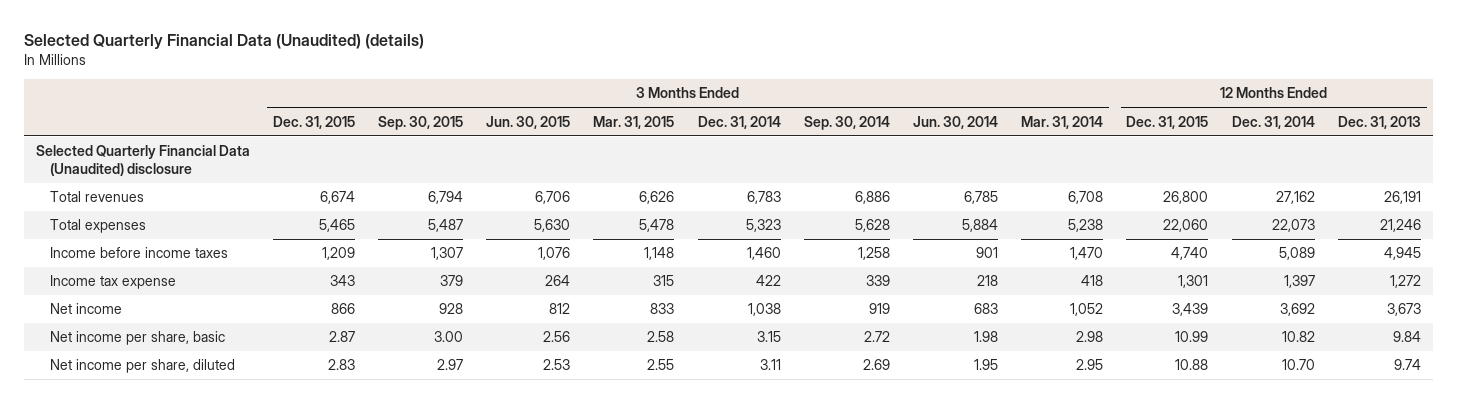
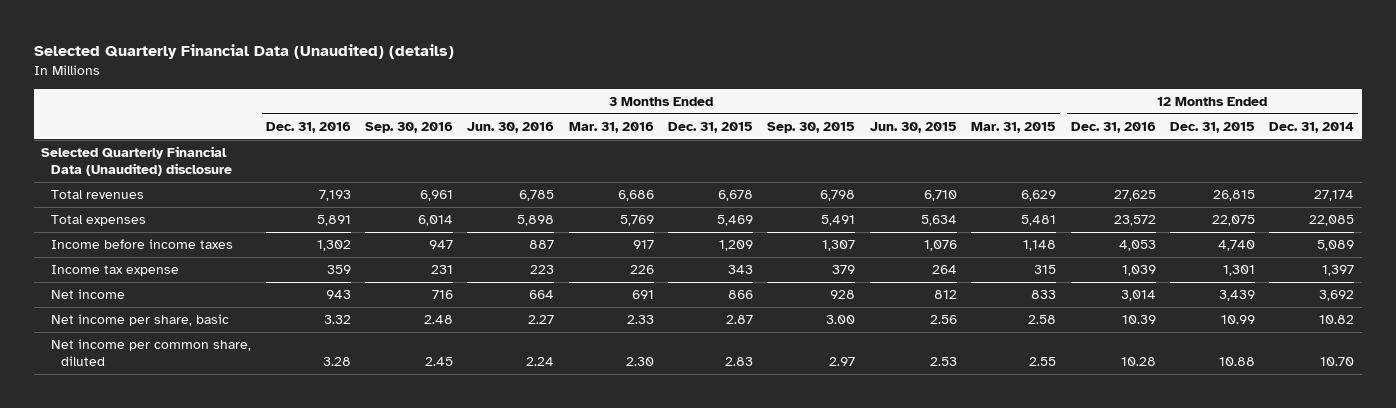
[697,115,781,129] Dec. 31, 2014 -> none
[803,115,890,130] Sep. 30, 2014 -> none
[913,115,999,129] Jun. 30, 2014 -> none
[1021,115,1104,129] Mar. 31, 2014 -> none
[1337,115,1421,129] Dec. 31, 2013 -> none
none -> [265,122,351,134] Dec. 31, 2016
none -> [364,122,453,134] Sep. 30, 2016
none -> [467,122,555,134] Jun. 30, 2016
none -> [568,122,654,134] Mar. 31, 2016
none -> [1070,122,1156,134] Dec. 31, 2016
[319,191,355,205] 6,674 -> [718,190,754,202] 6,678
[428,191,464,205] 6,794 -> [820,190,856,202] 6,798
[535,191,571,205] 6,706 -> [923,190,957,202] 6,710
[639,191,675,205] 6,626 -> [1021,190,1057,202] 6,629
[1163,191,1209,205] 26,800 -> [1212,190,1255,202] 26,815
[1275,191,1315,205] 27,162 -> [1314,190,1355,202] 27,174
[318,219,355,233] 5,465 -> [717,215,754,227] 5,469
[428,219,464,233] 5,487 -> [821,215,856,227] 5,491
[534,219,571,233] 5,630 -> [920,215,957,227] 5,634
[639,219,675,233] 5,478 -> [1021,215,1057,227] 5,481
[1163,219,1209,233] 22,060 -> [1211,215,1255,227] 22,075
[1271,219,1315,233] 22,073 -> [1309,215,1355,227] 22,085
[50,359,236,374] Net income per share, diluted -> [51,339,252,367] Net income per common share, diluted

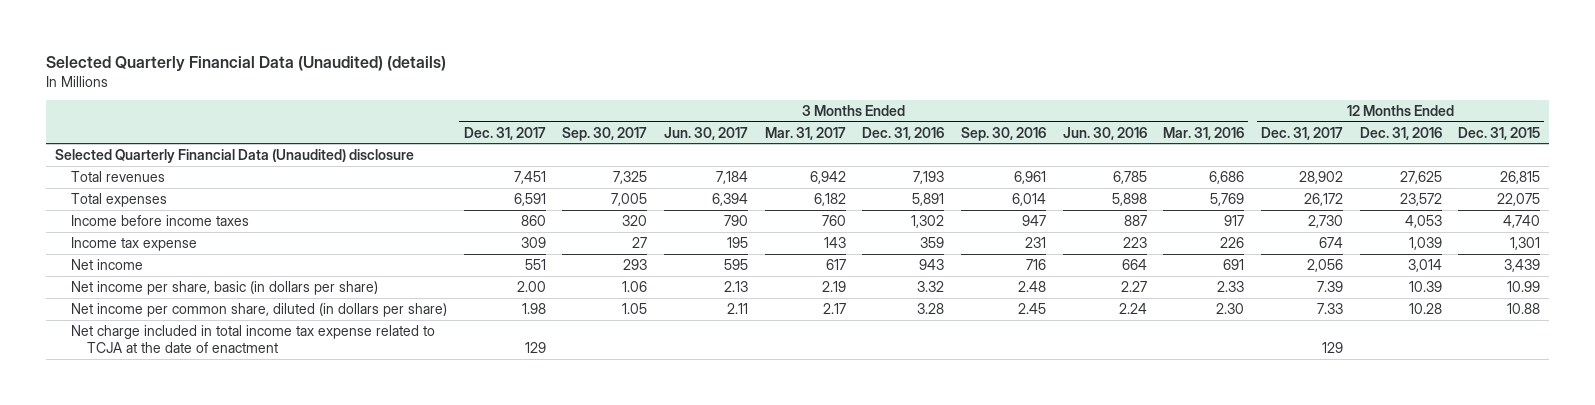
[668,122,754,134] Dec. 31, 2015 -> none
[767,122,856,134] Sep. 30, 2015 -> none
[869,122,957,134] Jun. 30, 2015 -> none
[971,122,1057,134] Mar. 31, 2015 -> none
[1269,122,1355,134] Dec. 31, 2014 -> none
none -> [463,126,546,140] Dec. 31, 2017
none -> [562,126,648,141] Sep. 30, 2017
none -> [663,126,748,140] Jun. 30, 2017
none -> [764,126,846,140] Mar. 31, 2017
none -> [1260,126,1343,140] Dec. 31, 2017
[51,314,230,327] Net income per share, basic -> [70,280,378,295] Net income per share, basic (in dollars per share)
[51,339,252,367] Net income per common share, diluted -> [70,302,447,317] Net income per common share, diluted (in dollars per share)
none -> [70,324,435,354] Net charge included in total income tax expense related to TCJA at the date of enactment

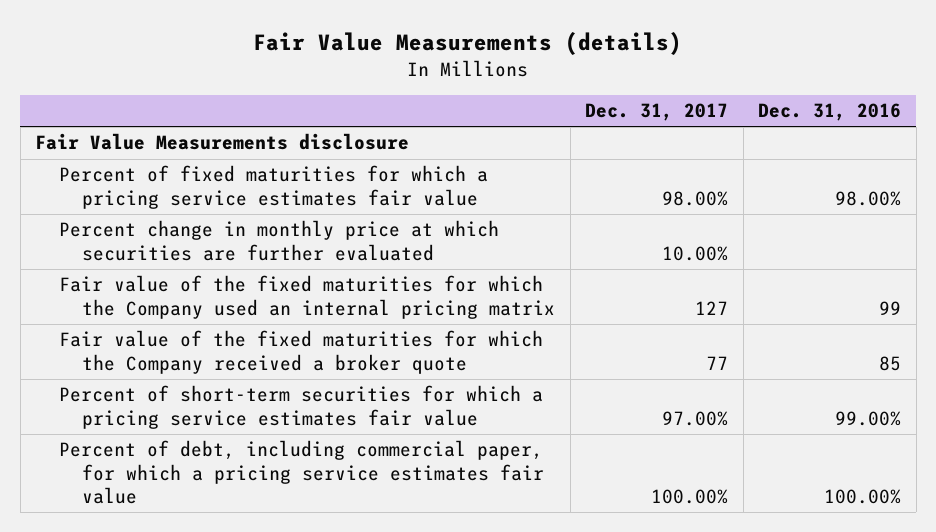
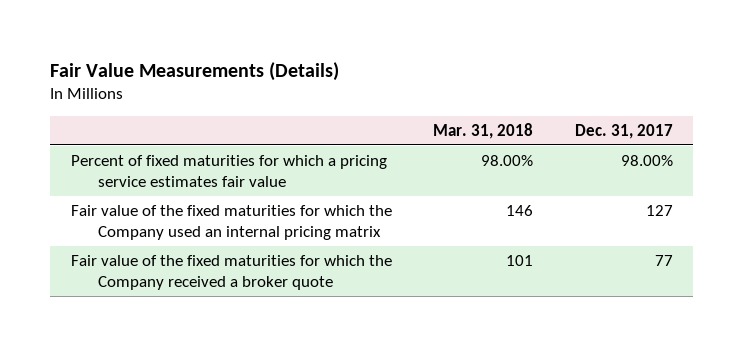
[253,31,683,55] Fair Value Measurements (details) -> [50,61,340,81] Fair Value Measurements (Details)
[758,103,902,122] Dec. 31, 2016 -> none
none -> [433,123,534,140] Mar. 31, 2018
[35,133,410,151] Fair Value Measurements disclosure -> none
[58,220,499,261] Percent change in monthly price at which securities are further evaluated -> none
[58,385,543,429] Percent of short-term securities for which a pricing service estimates fair value -> none
[58,440,545,505] Percent of debt, including commercial paper, for which a pricing service estimates fair value -> none

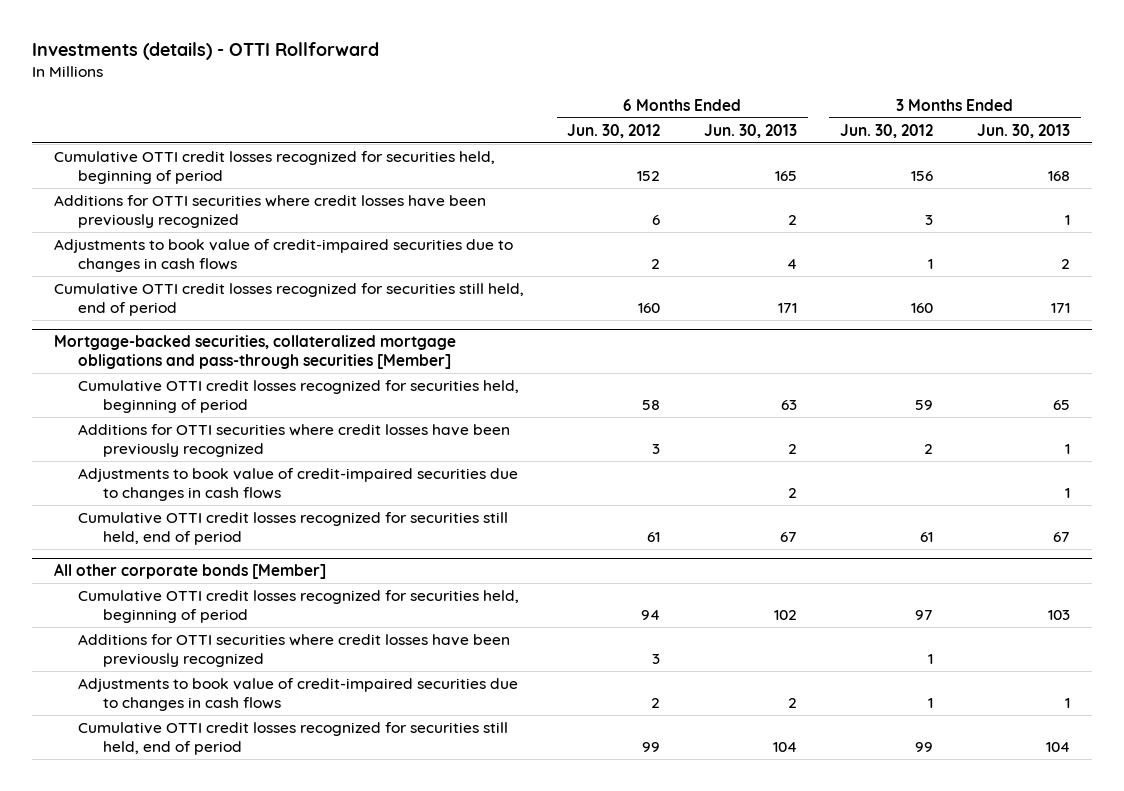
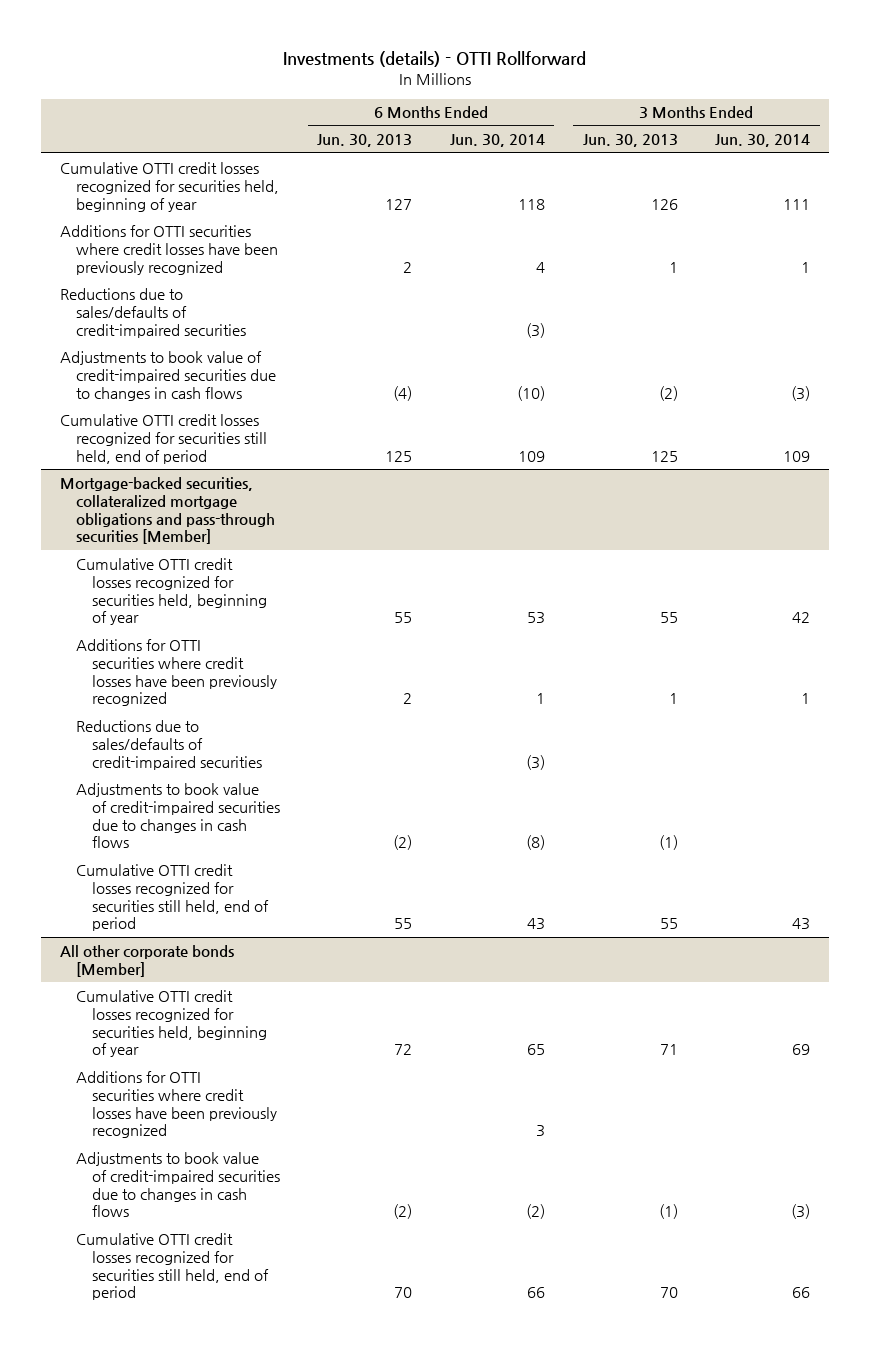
[567,123,661,138] Jun. 30, 2012 -> none
[840,123,934,138] Jun. 30, 2012 -> none
none -> [449,134,545,148] Jun. 30, 2014
none -> [715,134,811,148] Jun. 30, 2014
[54,151,496,184] Cumulative OTTI credit losses recognized for securities held, beginning of period -> [59,161,279,212] Cumulative OTTI credit losses recognized for securities held, beginning of year
[774,170,797,181] 165 -> [385,198,413,210] 127
[1047,170,1070,181] 168 -> [650,198,678,210] 126
none -> [59,287,246,338] Reductions due to sales/defaults of credit-impaired securities
[786,258,797,269] 4 -> [393,385,413,401] (4)
[1060,258,1070,269] 2 -> [658,385,678,401] (2)
[777,302,797,313] 171 -> [385,450,413,462] 125
[1050,302,1070,313] 171 -> [650,450,678,462] 125
[78,380,520,413] Cumulative OTTI credit losses recognized for securities held, beginning of period -> [75,557,267,626] Cumulative OTTI credit losses recognized for securities held, beginning of year
[780,399,797,410] 63 -> [394,612,413,624] 55
[1052,399,1070,410] 65 -> [659,612,678,624] 55
none -> [75,719,262,770] Reductions due to sales/defaults of credit-impaired securities
[787,487,797,498] 2 -> [393,835,413,851] (2)
[1064,487,1070,498] 1 -> [658,835,678,851] (1)
[779,531,797,542] 67 -> [394,918,413,930] 55
[1052,531,1070,542] 67 -> [659,918,678,930] 55
[78,590,520,623] Cumulative OTTI credit losses recognized for securities held, beginning of period -> [75,989,267,1058] Cumulative OTTI credit losses recognized for securities held, beginning of year
[773,609,797,620] 102 -> [394,1044,413,1056] 72
[1047,609,1070,620] 103 -> [659,1044,678,1056] 71
[787,697,797,708] 2 -> [393,1204,413,1220] (2)
[1064,697,1070,708] 1 -> [658,1204,678,1220] (1)
[772,741,797,752] 104 -> [394,1287,413,1299] 70
[1045,741,1070,752] 104 -> [659,1287,678,1299] 70

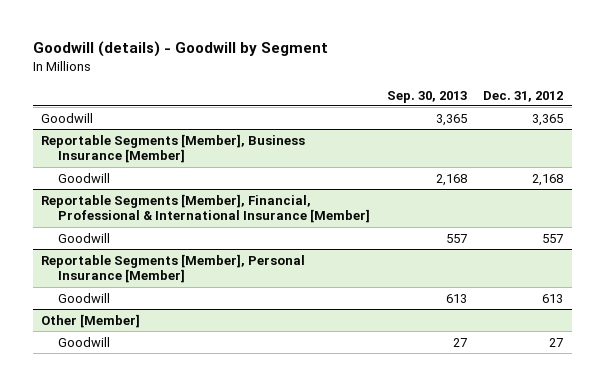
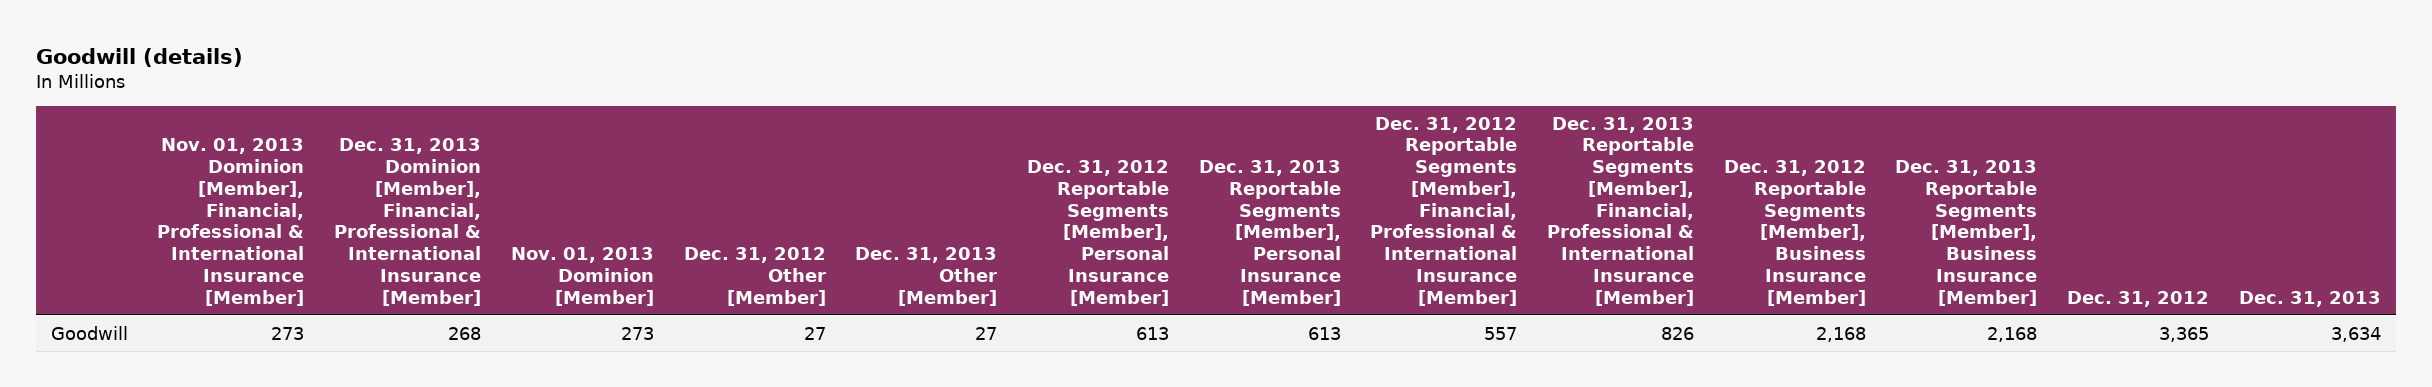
[32,41,328,58] Goodwill (details) - Goodwill by Segment -> [35,47,243,67] Goodwill (details)
[386,90,467,103] Sep. 30, 2013 -> none
none -> [157,138,305,306] Nov. 01, 2013 Dominion [Member], Financial, Professional & International Insurance [Member]
none -> [334,138,482,306] Dec. 31, 2013 Dominion [Member], Financial, Professional & International Insurance [Member]
none -> [510,247,654,306] Nov. 01, 2013 Dominion [Member]
none -> [683,247,826,306] Dec. 31, 2012 Other [Member]
none -> [855,247,998,306] Dec. 31, 2013 Other [Member]
none -> [1026,160,1169,306] Dec. 31, 2012 Reportable Segments [Member], Personal Insurance [Member]
none -> [1198,160,1341,306] Dec. 31, 2013 Reportable Segments [Member], Personal Insurance [Member]
none -> [1370,116,1518,306] Dec. 31, 2012 Reportable Segments [Member], Financial, Professional & International Insurance [Member]
none -> [1546,116,1694,306] Dec. 31, 2013 Reportable Segments [Member], Financial, Professional & International Insurance [Member]
none -> [1723,160,1866,306] Dec. 31, 2012 Reportable Segments [Member], Business Insurance [Member]
none -> [1895,160,2038,306] Dec. 31, 2013 Reportable Segments [Member], Business Insurance [Member]
none -> [2238,290,2381,307] Dec. 31, 2013
[40,133,305,164] Reportable Segments [Member], Business Insurance [Member] -> none
[58,172,111,183] Goodwill -> none
[40,193,371,224] Reportable Segments [Member], Financial, Professional & International Insurance [Member] -> none
[58,232,111,243] Goodwill -> none
[40,253,305,284] Reportable Segments [Member], Personal Insurance [Member] -> none
[58,292,111,303] Goodwill -> none
[40,313,140,328] Other [Member] -> none
[58,336,111,347] Goodwill -> none

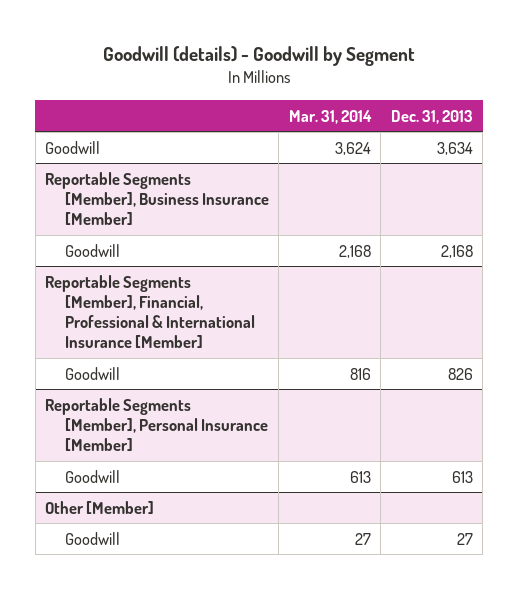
[35,47,243,67] Goodwill (details) -> [102,45,415,66] Goodwill (details) - Goodwill by Segment
[157,138,305,306] Nov. 01, 2013 Dominion [Member], Financial, Professional & International Insurance [Member] -> none
[334,138,482,306] Dec. 31, 2013 Dominion [Member], Financial, Professional & International Insurance [Member] -> none
[510,247,654,306] Nov. 01, 2013 Dominion [Member] -> none
[683,247,826,306] Dec. 31, 2012 Other [Member] -> none
[855,247,998,306] Dec. 31, 2013 Other [Member] -> none
[1026,160,1169,306] Dec. 31, 2012 Reportable Segments [Member], Personal Insurance [Member] -> none
[1198,160,1341,306] Dec. 31, 2013 Reportable Segments [Member], Personal Insurance [Member] -> none
[1370,116,1518,306] Dec. 31, 2012 Reportable Segments [Member], Financial, Professional & International Insurance [Member] -> none
[1546,116,1694,306] Dec. 31, 2013 Reportable Segments [Member], Financial, Professional & International Insurance [Member] -> none
[1723,160,1866,306] Dec. 31, 2012 Reportable Segments [Member], Business Insurance [Member] -> none
[1895,160,2038,306] Dec. 31, 2013 Reportable Segments [Member], Business Insurance [Member] -> none
[2067,290,2210,307] Dec. 31, 2012 -> none
none -> [288,109,372,124] Mar. 31, 2014
none -> [45,171,269,225] Reportable Segments [Member], Business Insurance [Member]
none -> [64,243,120,257] Goodwill
none -> [45,274,255,349] Reportable Segments [Member], Financial, Professional & International Insurance [Member]
none -> [64,366,120,380] Goodwill
none -> [45,397,268,451] Reportable Segments [Member], Personal Insurance [Member]
none -> [64,469,120,483] Goodwill
none -> [45,500,155,514] Other [Member]
none -> [64,531,120,545] Goodwill

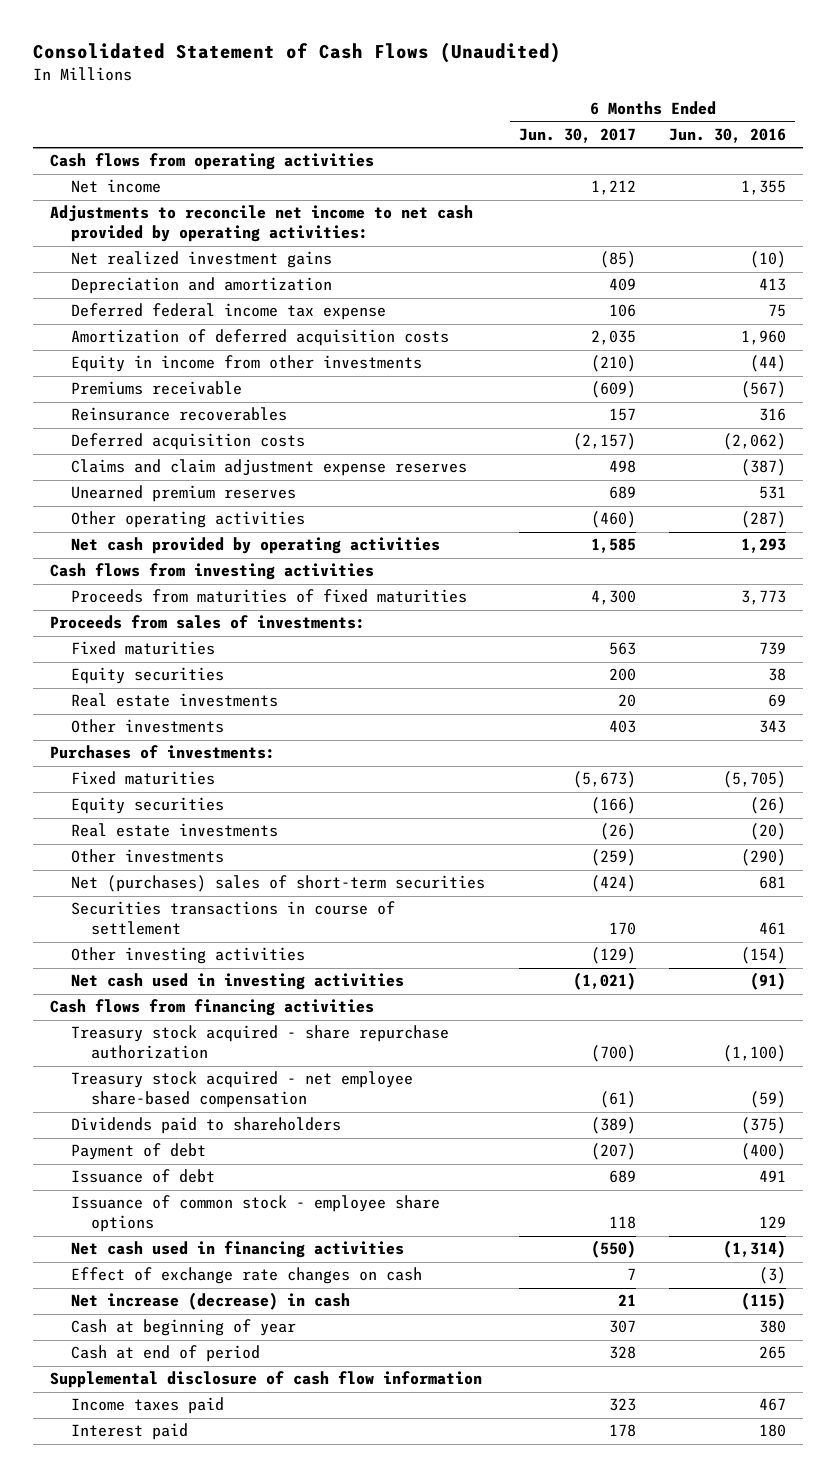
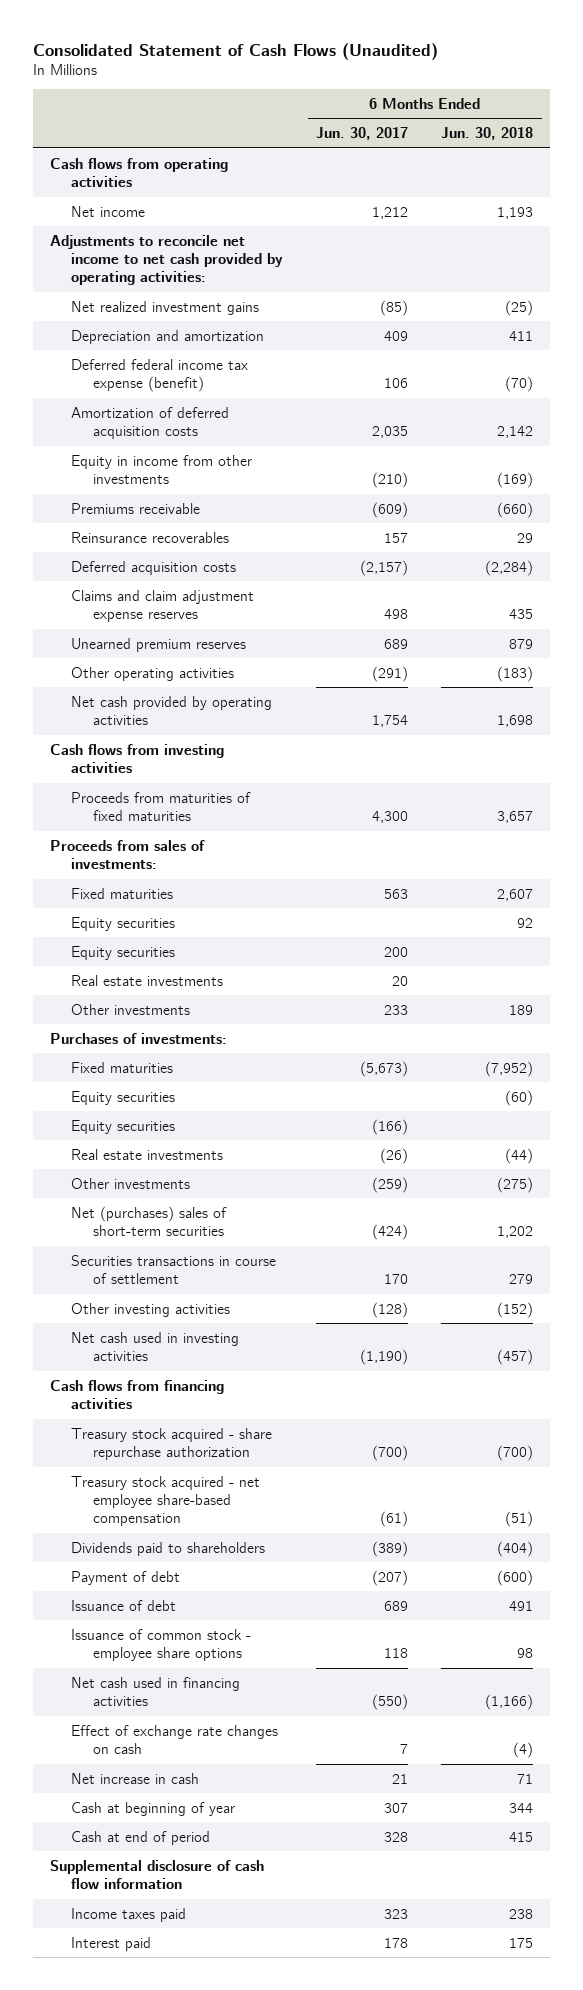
[669,127,787,143] Jun. 30, 2016 -> none
none -> [441,127,534,141] Jun. 30, 2018
[70,303,386,321] Deferred federal income tax expense -> [71,358,249,392] Deferred federal income tax expense (benefit)
[590,511,636,529] (460) -> [372,665,409,682] (291)
[590,538,636,554] 1,585 -> [372,714,409,727] 1,754
none -> [71,916,176,931] Equity securities
[608,720,636,734] 403 -> [384,1004,409,1015] 233
none -> [71,1090,176,1105] Equity securities
[590,947,636,965] (129) -> [372,1301,409,1318] (128)
[572,972,636,991] (1,021) -> [360,1348,409,1365] (1,190)
[70,1292,350,1311] Net increase (decrease) in cash -> [71,1772,200,1784] Net increase in cash

